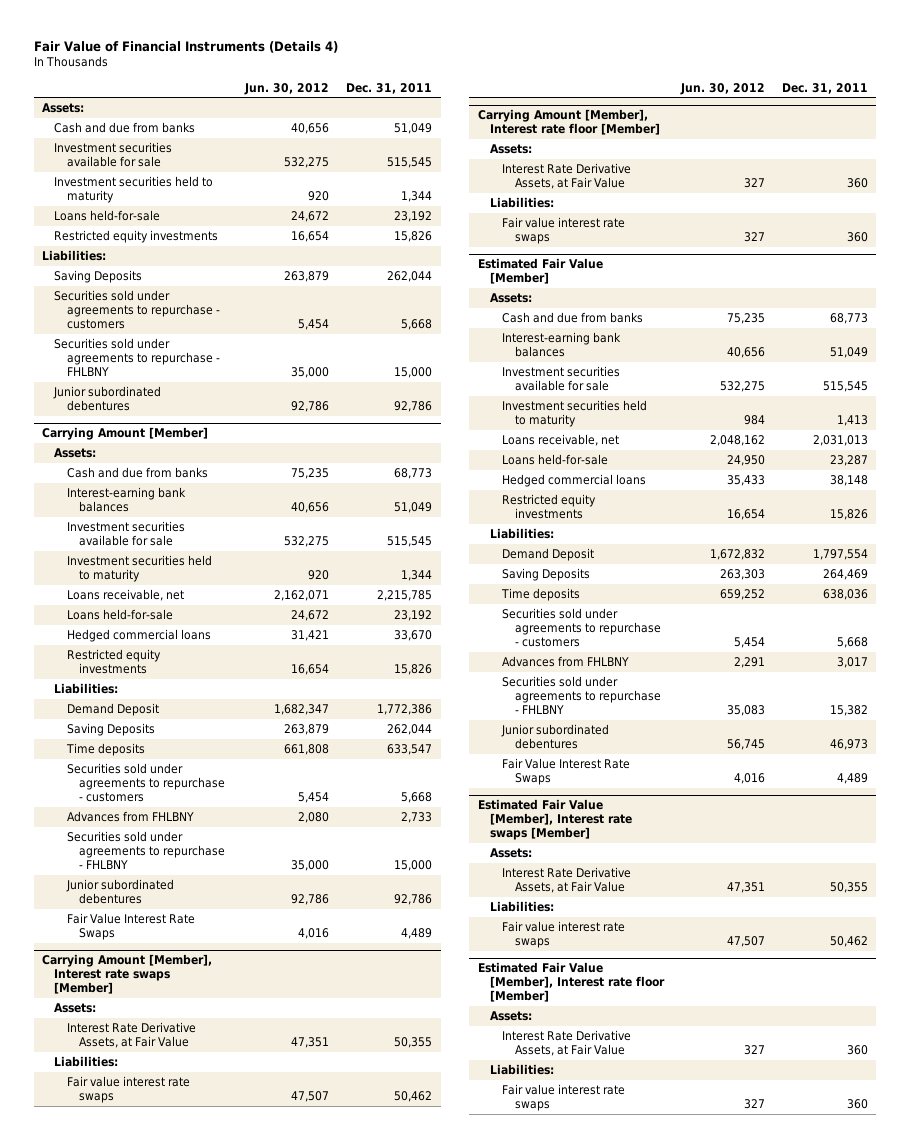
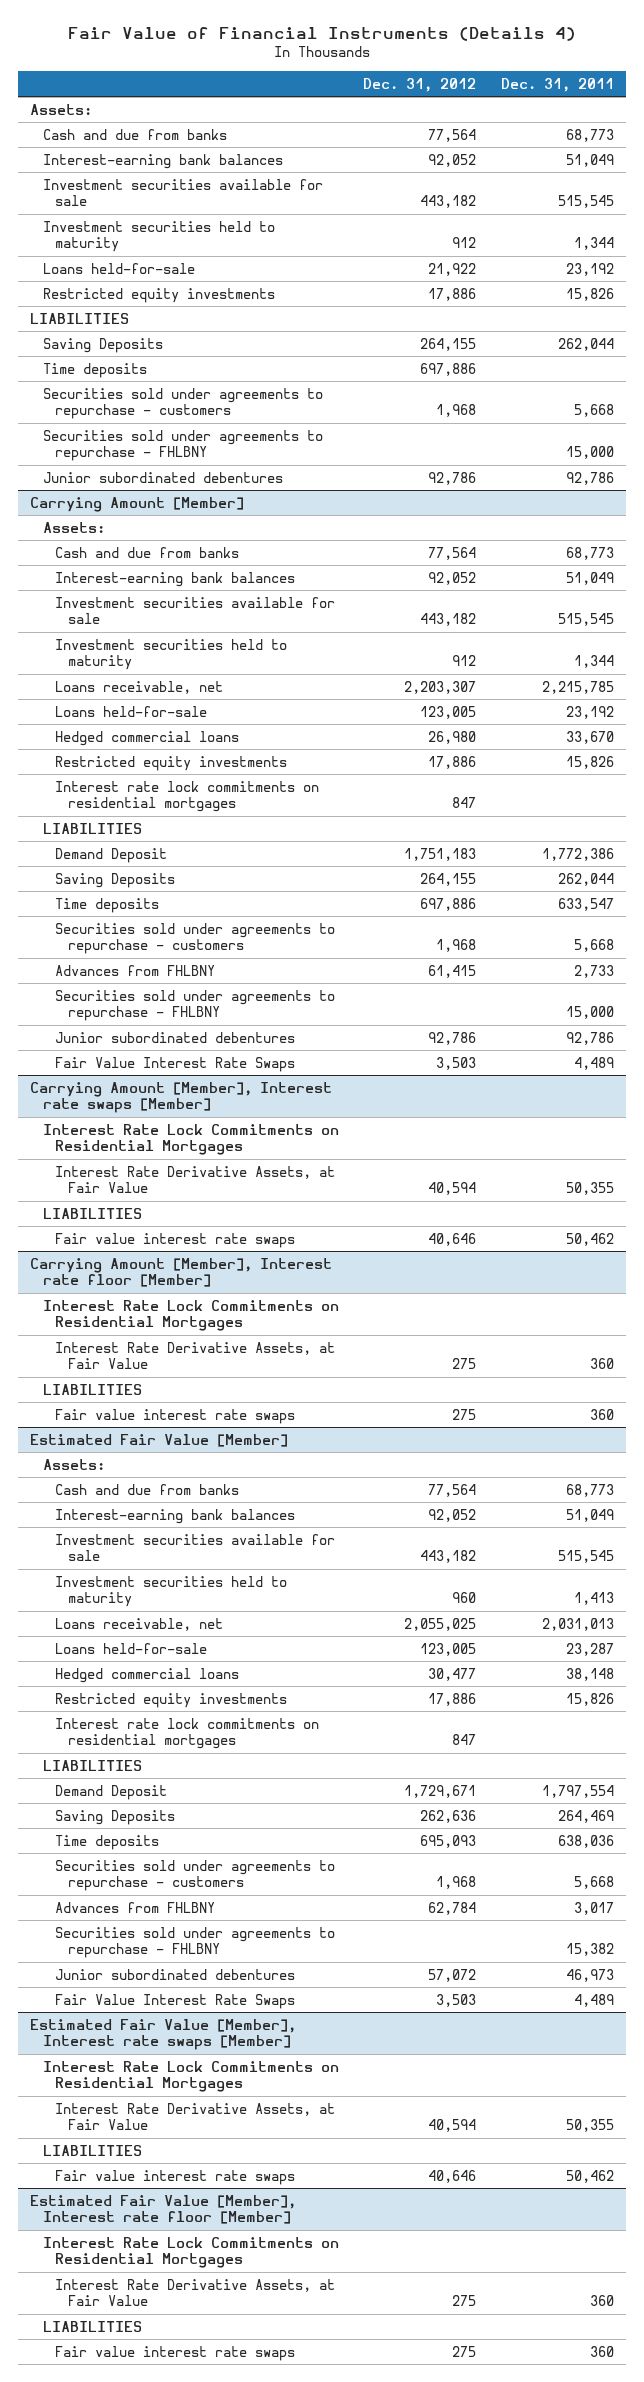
[244,82,330,95] Jun. 30, 2012 -> none
none -> [363,77,477,92] Dec. 31, 2012
[394,123,433,135] 51,049 -> [565,128,614,142] 68,773
none -> [42,153,283,169] Interest-earning bank balances
[42,250,107,262] Liabilities: -> [30,312,130,324] LIABILITIES
none -> [42,362,147,378] Time deposits
none -> [55,780,320,813] Interest rate lock commitments on residential mortgages
[54,683,119,695] Liabilities: -> [42,822,142,834] LIABILITIES
[54,1003,97,1014] Assets: -> none
none -> [42,1123,339,1156] Interest Rate Lock Commitments on Residential Mortgages
[54,1056,119,1068] Liabilities: -> [42,1207,142,1219] LIABILITIES
[489,144,532,155] Assets: -> none
none -> [42,1299,339,1332] Interest Rate Lock Commitments on Residential Mortgages
[489,197,554,209] Liabilities: -> [42,1383,142,1395] LIABILITIES
none -> [55,1717,320,1750] Interest rate lock commitments on residential mortgages
[489,528,554,540] Liabilities: -> [42,1759,142,1771] LIABILITIES
[489,848,532,859] Assets: -> none
none -> [42,2060,339,2093] Interest Rate Lock Commitments on Residential Mortgages
[489,901,554,913] Liabilities: -> [42,2144,142,2156] LIABILITIES
[489,1011,532,1022] Assets: -> none
none -> [42,2236,339,2269] Interest Rate Lock Commitments on Residential Mortgages
[489,1064,554,1076] Liabilities: -> [42,2320,142,2332] LIABILITIES

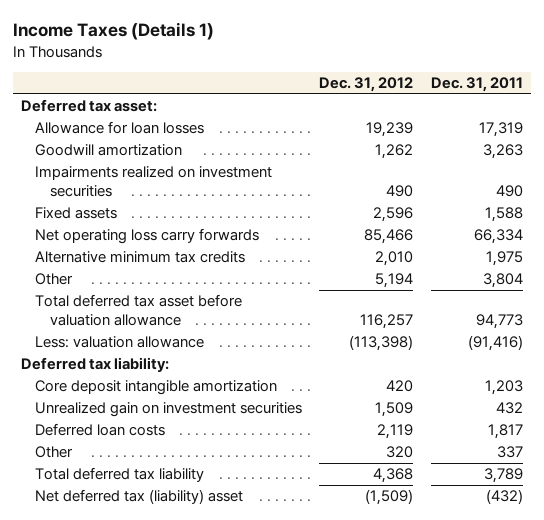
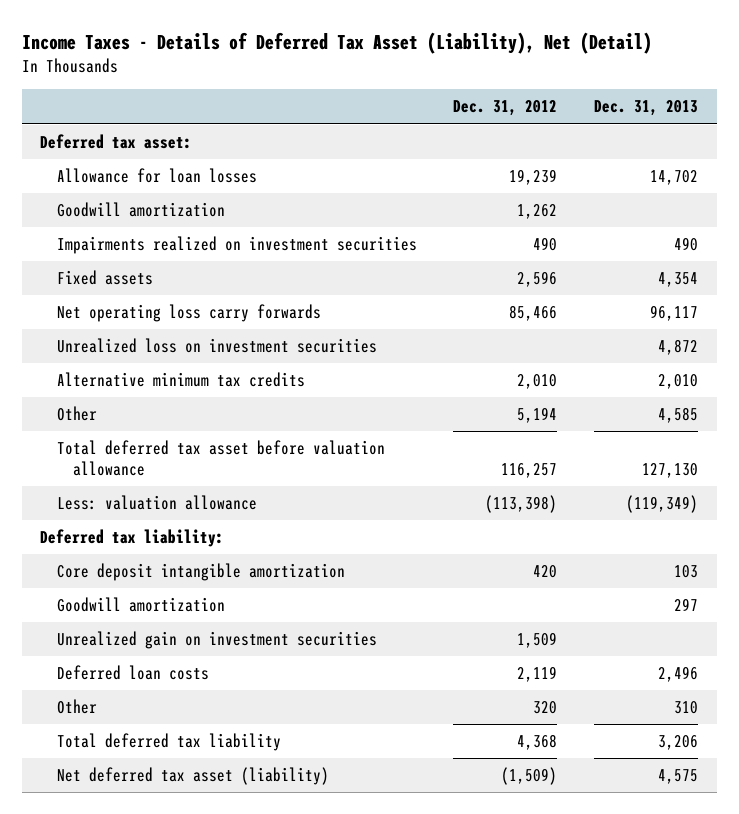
[12,22,214,41] Income Taxes (Details 1) -> [21,31,652,54] Income Taxes - Details of Deferred Tax Asset (Liability), Net (Detail)
[430,77,523,93] Dec. 31, 2011 -> none
none -> [594,100,699,117] Dec. 31, 2013
none -> [56,338,377,354] Unrealized loss on investment securities
none -> [56,597,225,613] Goodwill amortization
[35,489,244,505] Net deferred tax (liability) asset -> [56,767,329,786] Net deferred tax asset (liability)

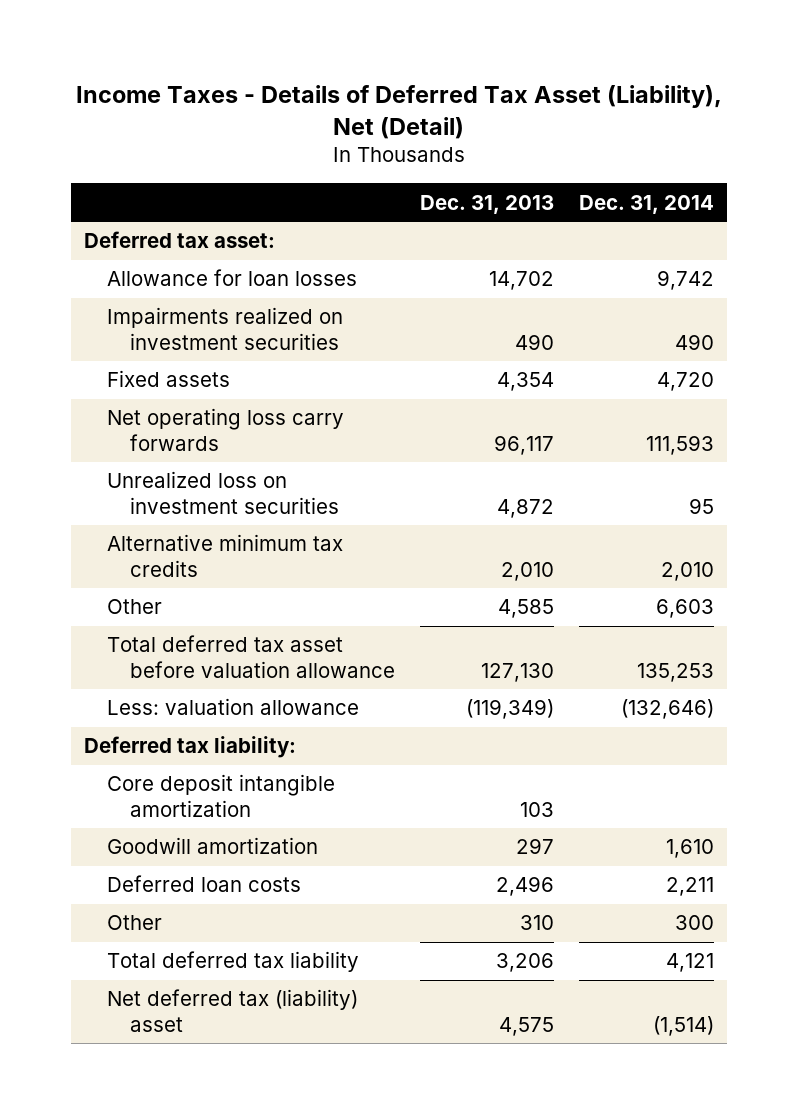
[453,100,558,117] Dec. 31, 2012 -> none
none -> [579,194,715,214] Dec. 31, 2014
[56,202,225,218] Goodwill amortization -> none
[56,631,377,650] Unrealized gain on investment securities -> none
[56,767,329,786] Net deferred tax asset (liability) -> [106,989,358,1032] Net deferred tax (liability) asset

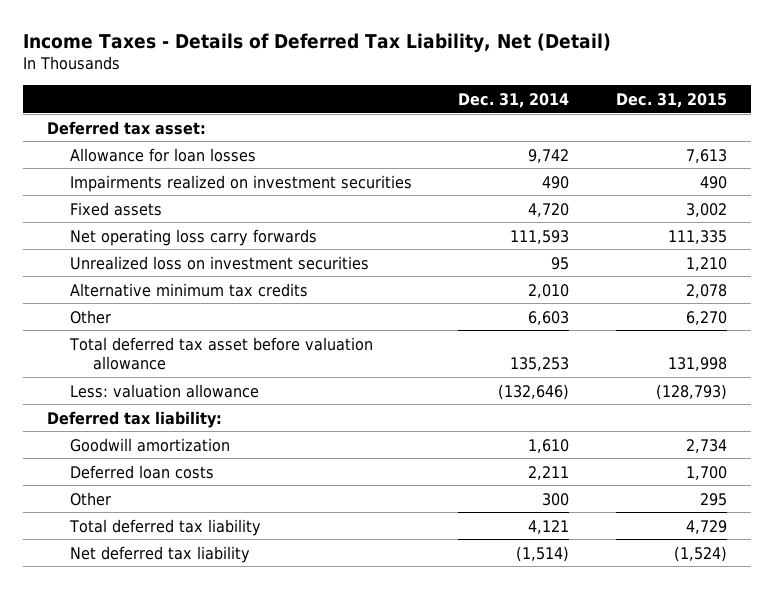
[75,84,722,139] Income Taxes - Details of Deferred Tax Asset (Liability), Net (Detail) -> [23,32,612,53] Income Taxes - Details of Deferred Tax Liability, Net (Detail)
[419,194,554,214] Dec. 31, 2013 -> none
none -> [616,92,728,108] Dec. 31, 2015
[106,774,335,817] Core deposit intangible amortization -> none
[106,989,358,1032] Net deferred tax (liability) asset -> [69,545,250,563] Net deferred tax liability

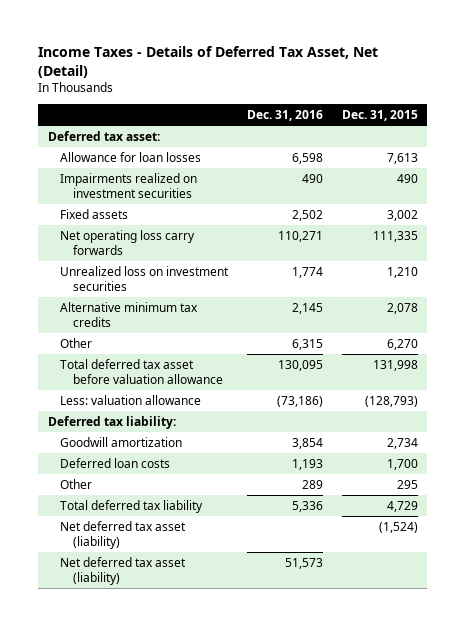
[23,32,612,53] Income Taxes - Details of Deferred Tax Liability, Net (Detail) -> [38,45,379,78] Income Taxes - Details of Deferred Tax Asset, Net (Detail)
[458,92,570,108] Dec. 31, 2014 -> none
none -> [247,110,324,122] Dec. 31, 2016
[69,545,250,563] Net deferred tax liability -> [60,520,187,549] Net deferred tax asset (liability)
none -> [60,556,187,585] Net deferred tax asset (liability)

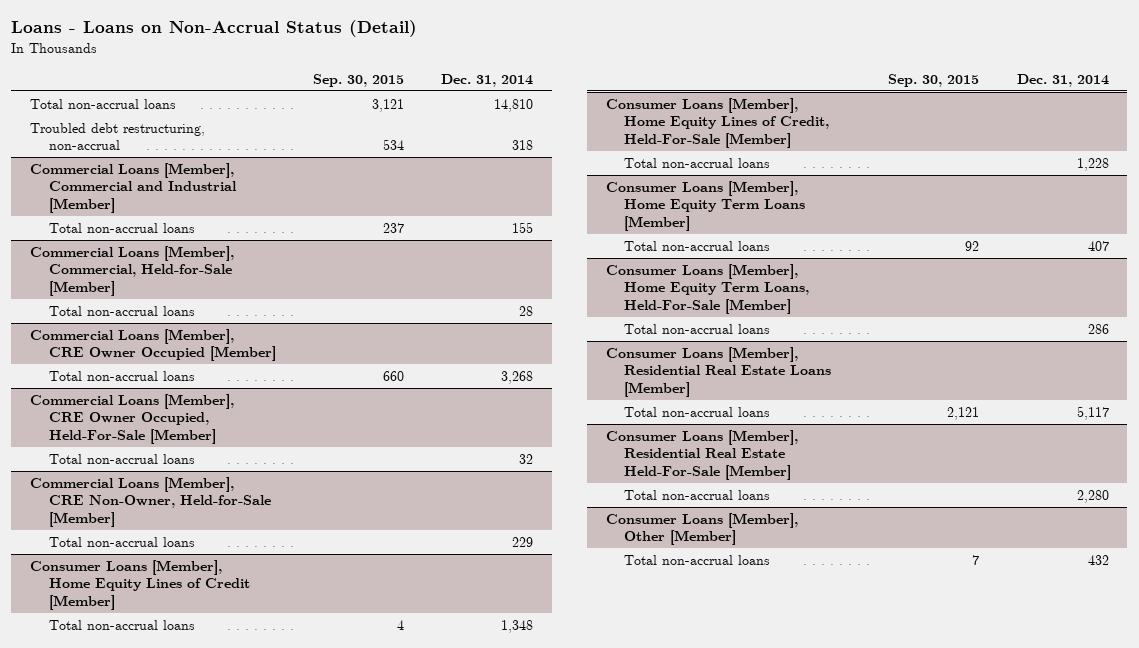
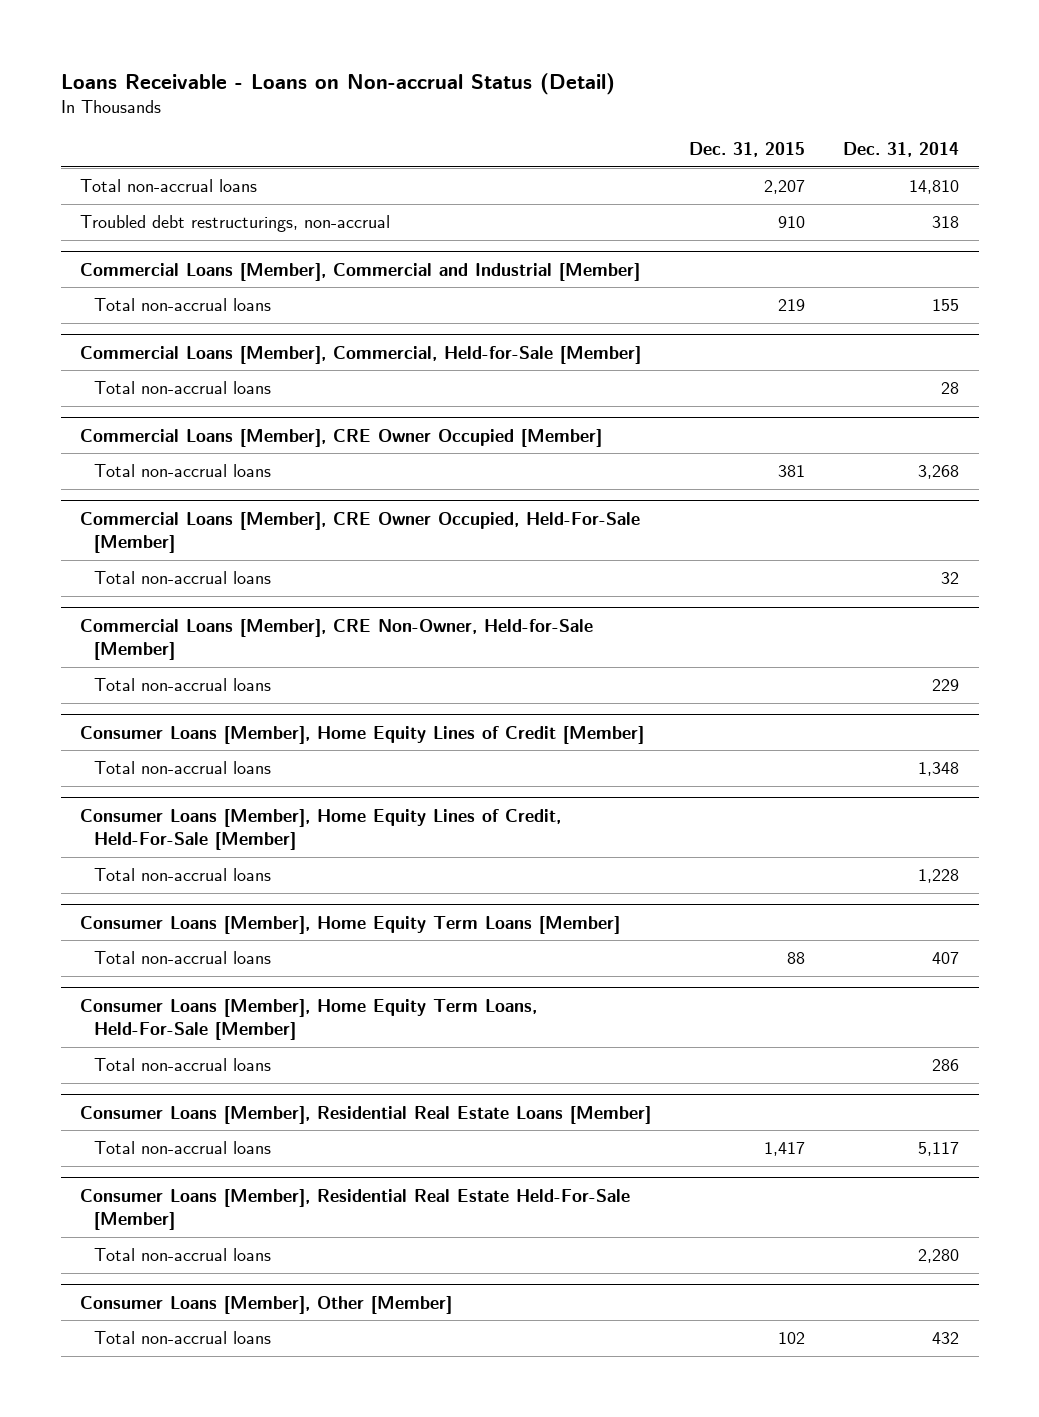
[11,20,418,38] Loans - Loans on Non-Accrual Status (Detail) -> [60,72,615,95] Loans Receivable - Loans on Non-accrual Status (Detail)
[312,73,404,87] Sep. 30, 2015 -> none
none -> [689,142,806,158] Dec. 31, 2015
[30,122,206,151] Troubled debt restructuring, non-accrual -> [79,215,390,233] Troubled debt restructurings, non-accrual

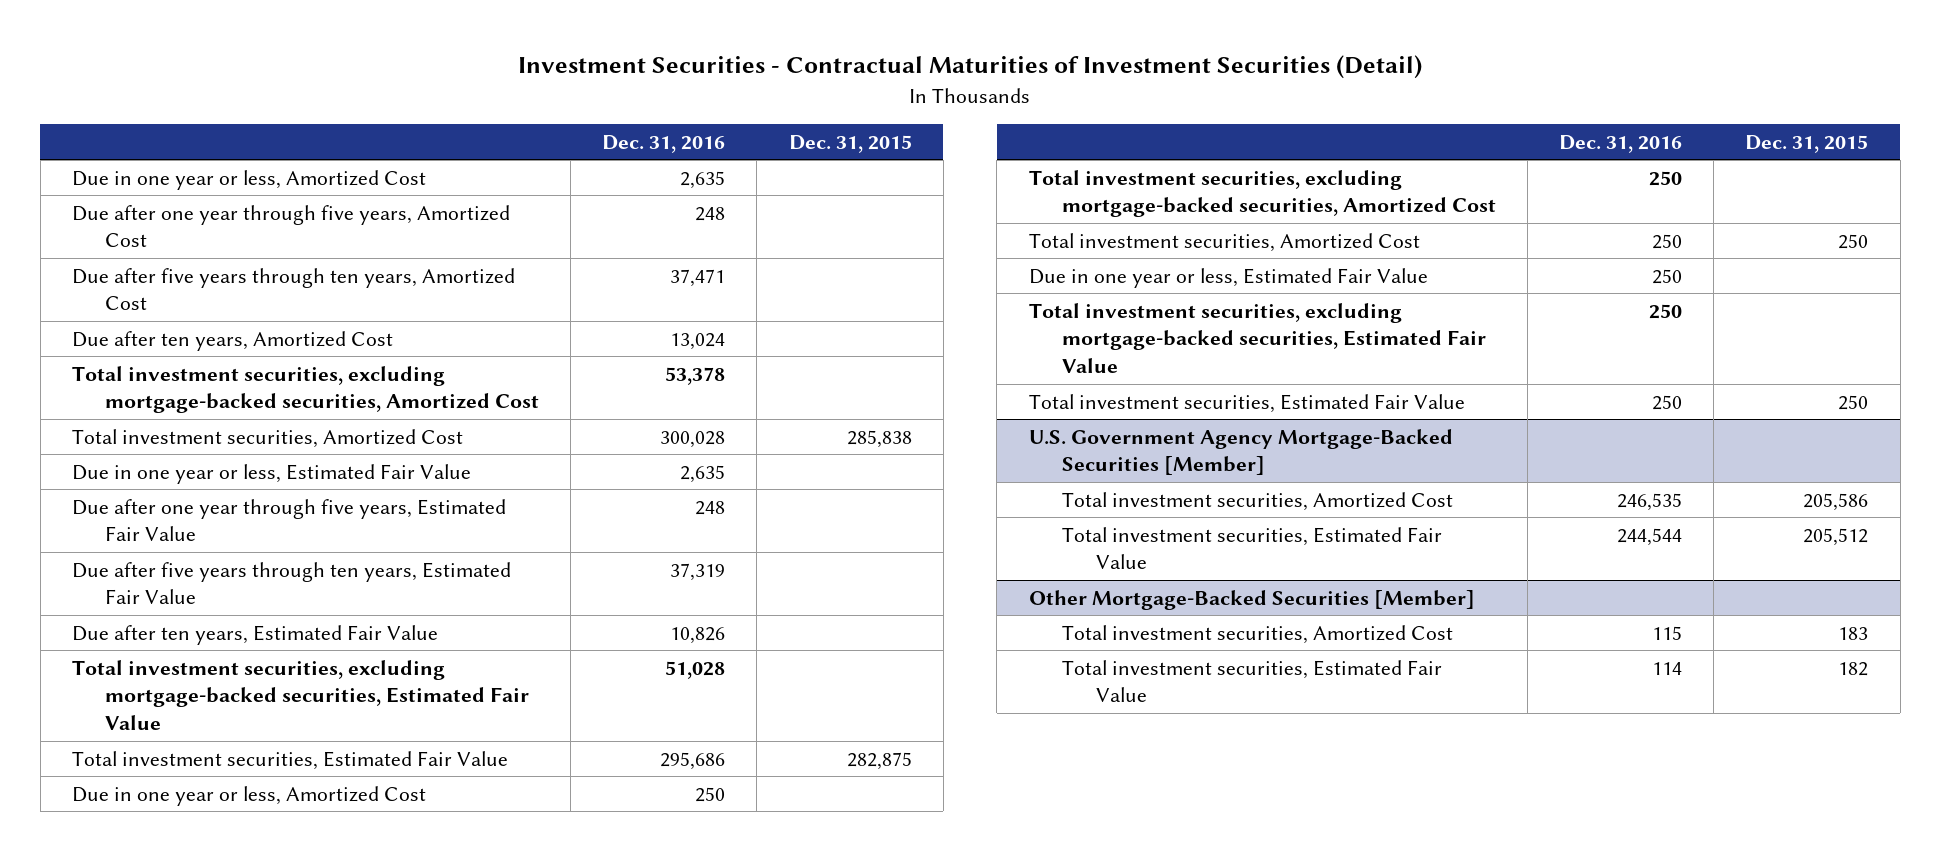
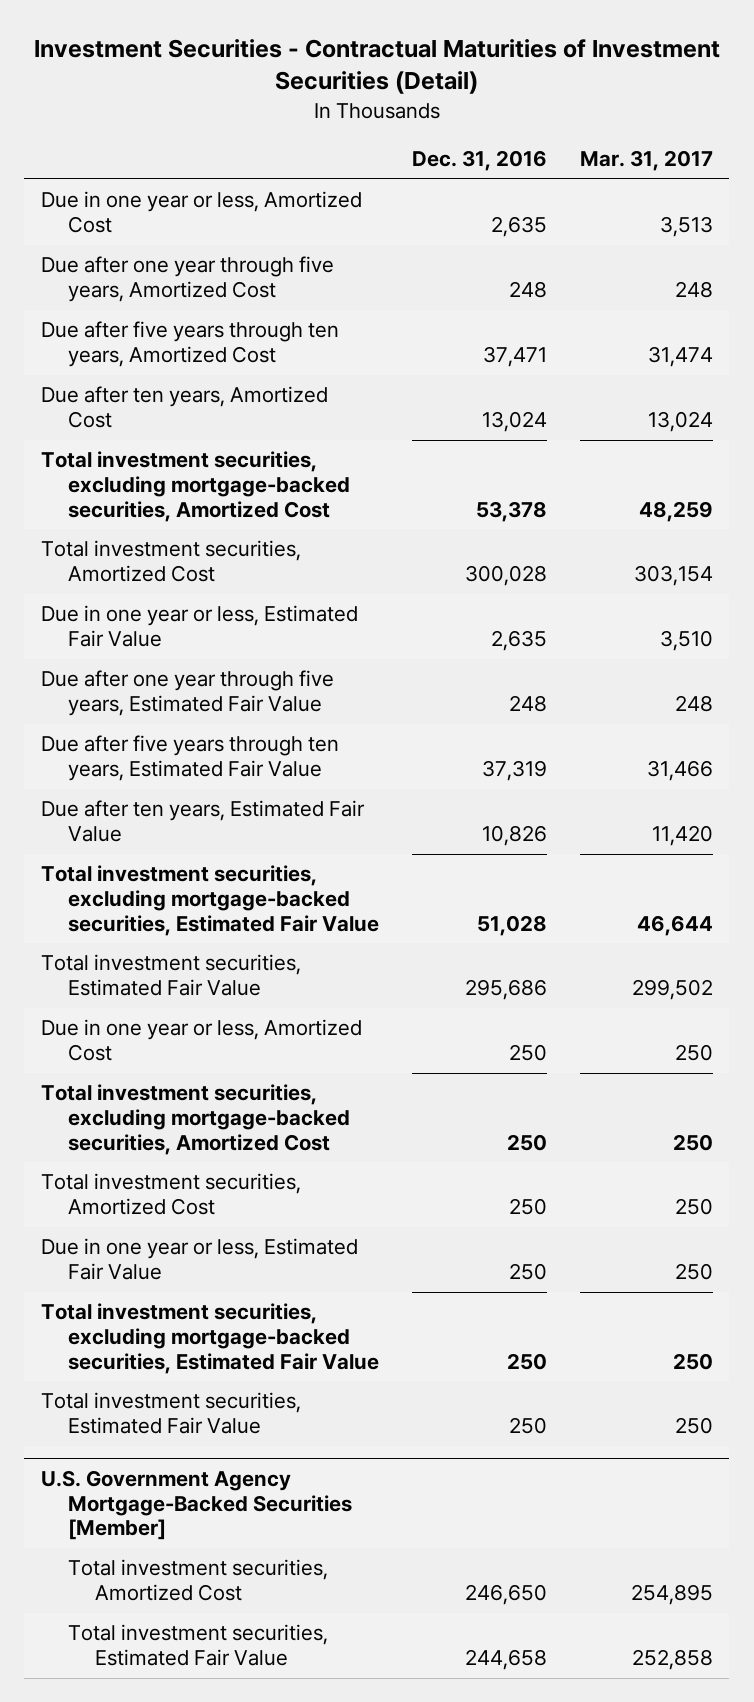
[788,134,912,153] Dec. 31, 2015 -> none
none -> [579,150,713,172] Mar. 31, 2017
[1028,589,1475,610] Other Mortgage-Backed Securities [Member] -> none
[1062,624,1454,644] Total investment securities, Amortized Cost -> none
[1062,659,1443,703] Total investment securities, Estimated Fair Value -> none
[1617,492,1683,511] 246,535 -> [464,1584,547,1606] 246,650
[1617,527,1683,546] 244,544 -> [464,1649,547,1671] 244,658

